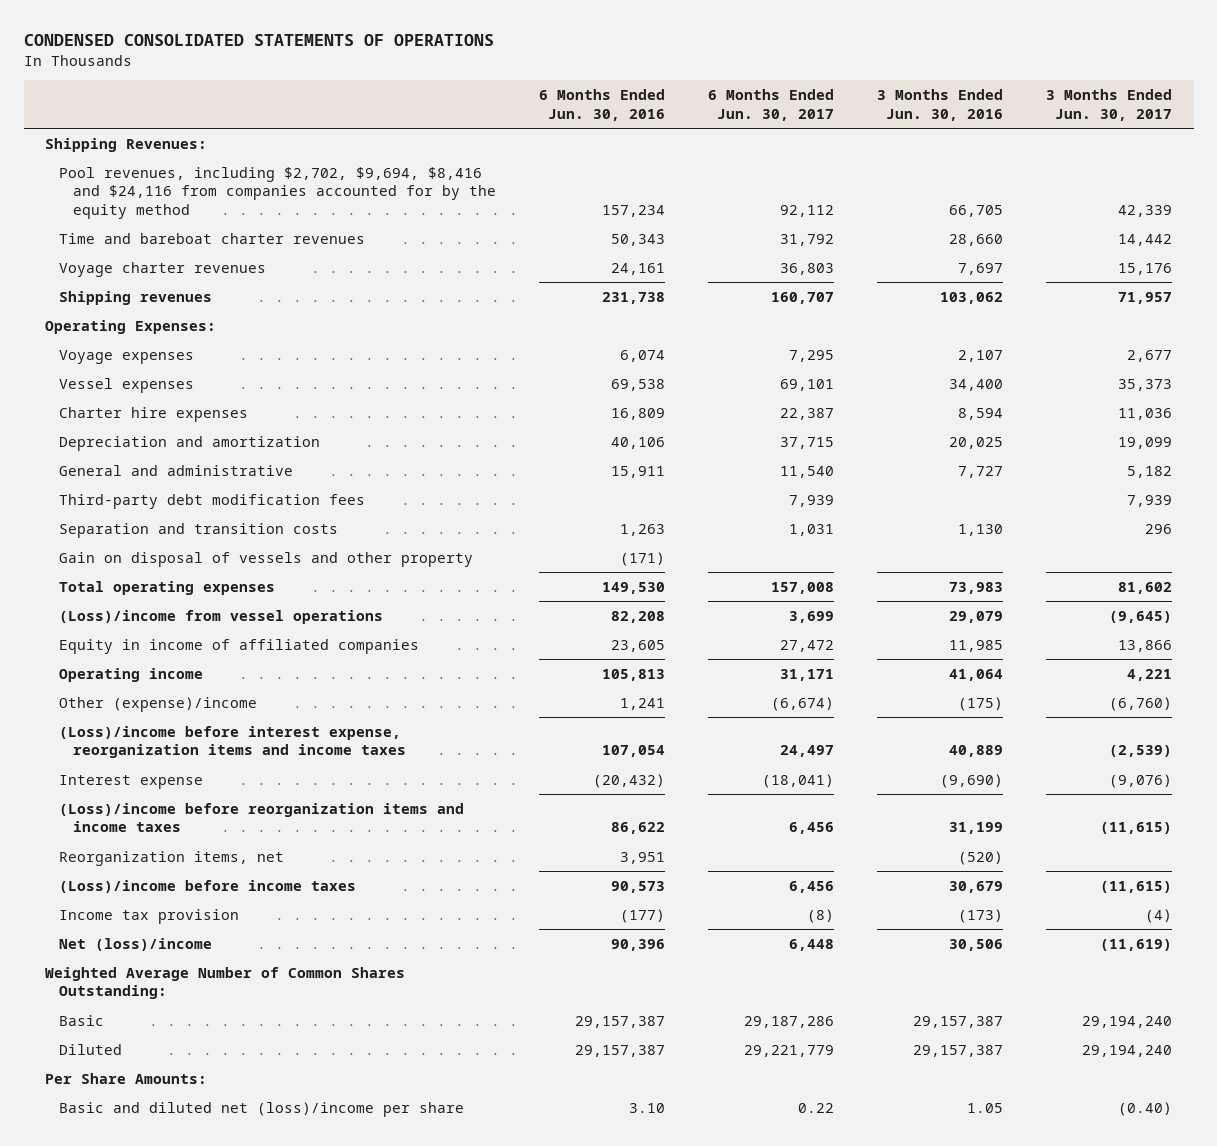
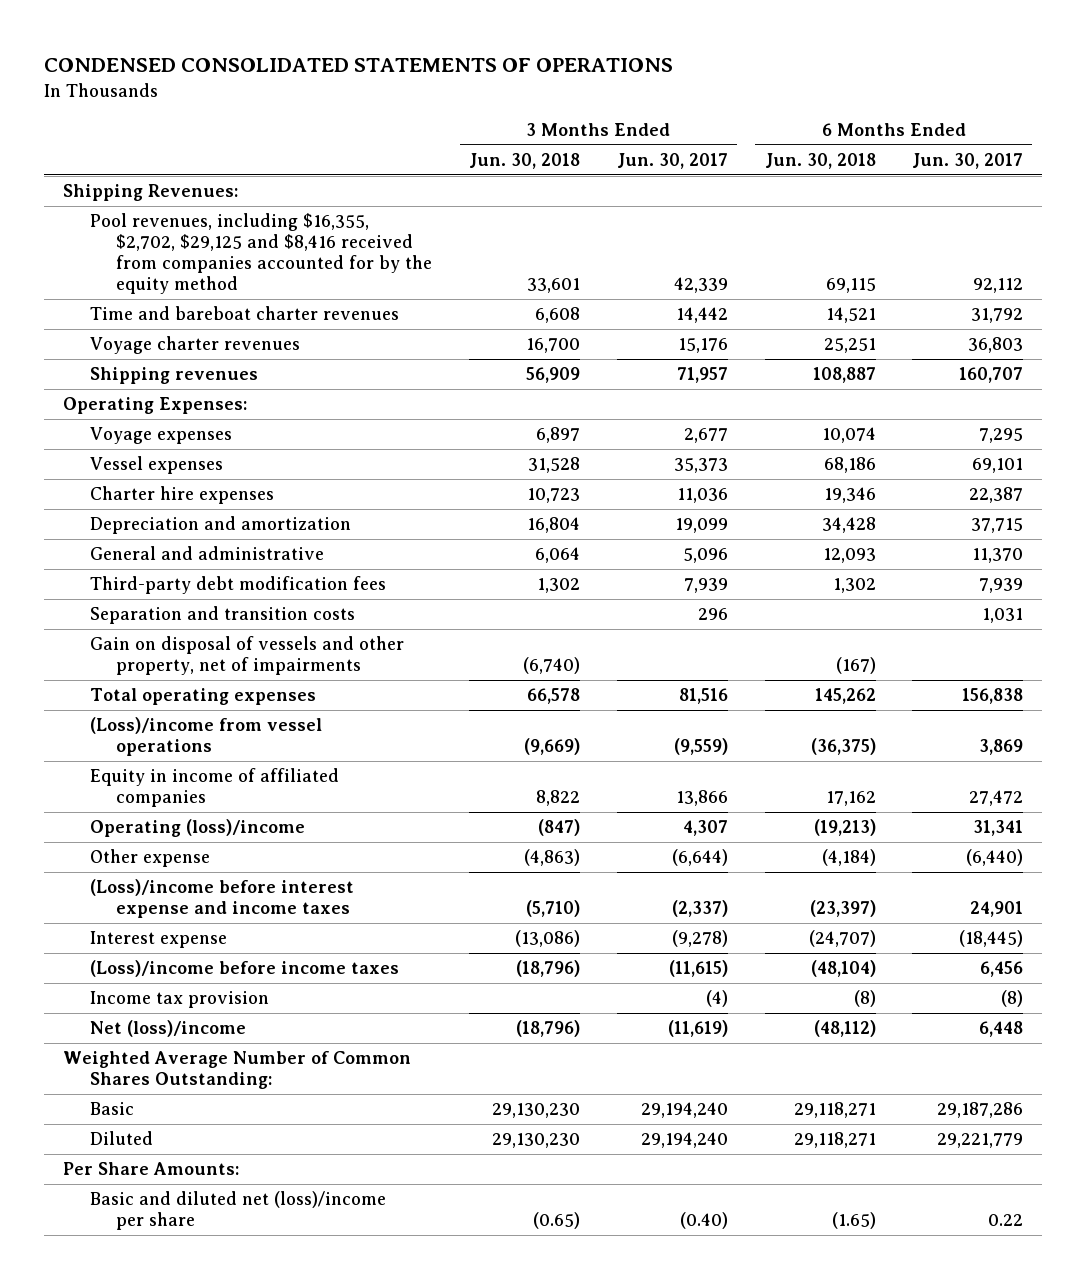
[539,89,666,121] 6 Months Ended Jun. 30, 2016 -> none
[877,89,1004,121] 3 Months Ended Jun. 30, 2016 -> none
none -> [469,153,581,170] Jun. 30, 2018
none -> [764,153,876,170] Jun. 30, 2018
[59,166,496,219] Pool revenues, including $2,702, $9,694, $8,416 and $24,116 from companies accounted for by the equity method -> [89,213,433,295] Pool revenues, including $16,355, $2,702, $29,125 and $8,416 received from companies accounted for by the equity method
[780,465,835,478] 11,540 -> [972,548,1024,564] 11,370
[1127,465,1173,478] 5,182 -> [682,548,728,564] 5,096
[59,551,474,567] Gain on disposal of vessels and other property -> [89,636,404,676] Gain on disposal of vessels and other property, net of impairments
[771,581,835,594] 157,008 -> [962,688,1024,705] 156,838
[1118,581,1173,594] 81,602 -> [678,688,728,705] 81,516
[789,610,835,623] 3,699 -> [979,739,1024,756] 3,869
[1109,610,1173,623] (9,645) -> [673,738,728,756] (9,559)
[59,802,465,833] (Loss)/income before reorganization items and income taxes -> none
[59,850,285,866] Reorganization items, net -> none
[59,667,204,682] Operating income -> [89,819,305,838] Operating (loss)/income
[780,668,835,681] 31,171 -> [973,820,1024,837] 31,341
[1127,668,1173,681] 4,221 -> [682,820,728,837] 4,307
[59,696,258,712] Other (expense)/income -> [89,849,210,868] Other expense
[771,696,835,711] (6,674) -> [966,849,1024,867] (6,440)
[1109,696,1173,711] (6,760) -> [671,849,728,867] (6,644)
[59,725,406,759] (Loss)/income before interest expense, reorganization items and income taxes -> [89,879,354,919] (Loss)/income before interest expense and income taxes
[780,745,835,758] 24,497 -> [970,901,1024,918] 24,901
[1109,745,1173,758] (2,539) -> [671,900,728,918] (2,337)
[762,773,835,788] (18,041) -> [959,930,1024,948] (18,445)
[1109,773,1173,788] (9,076) -> [671,930,728,948] (9,278)

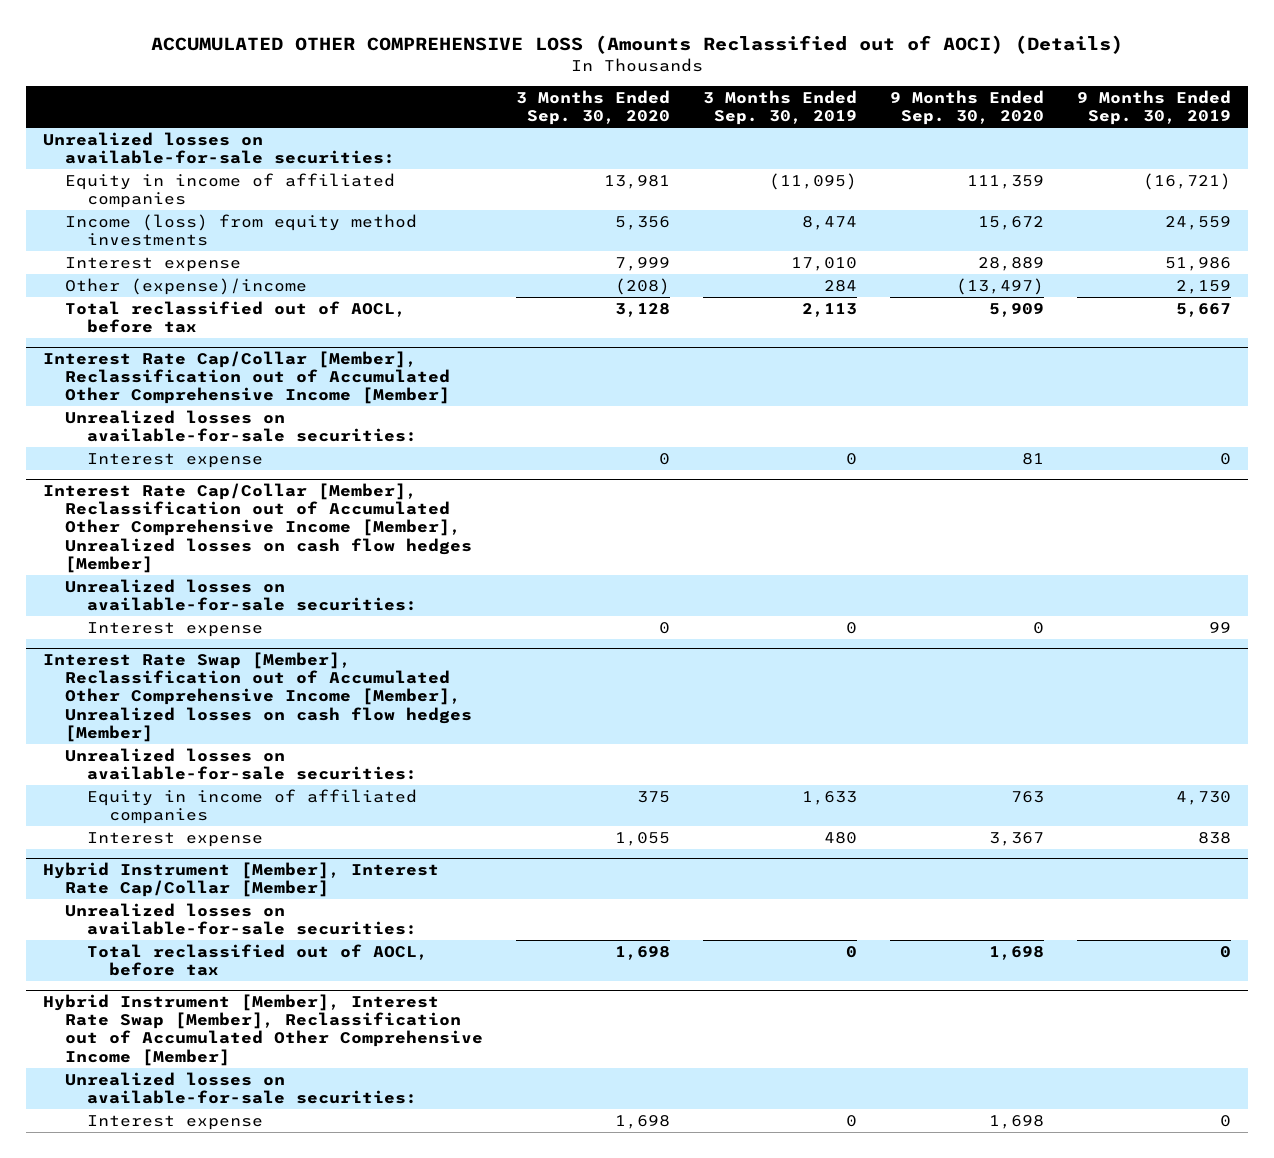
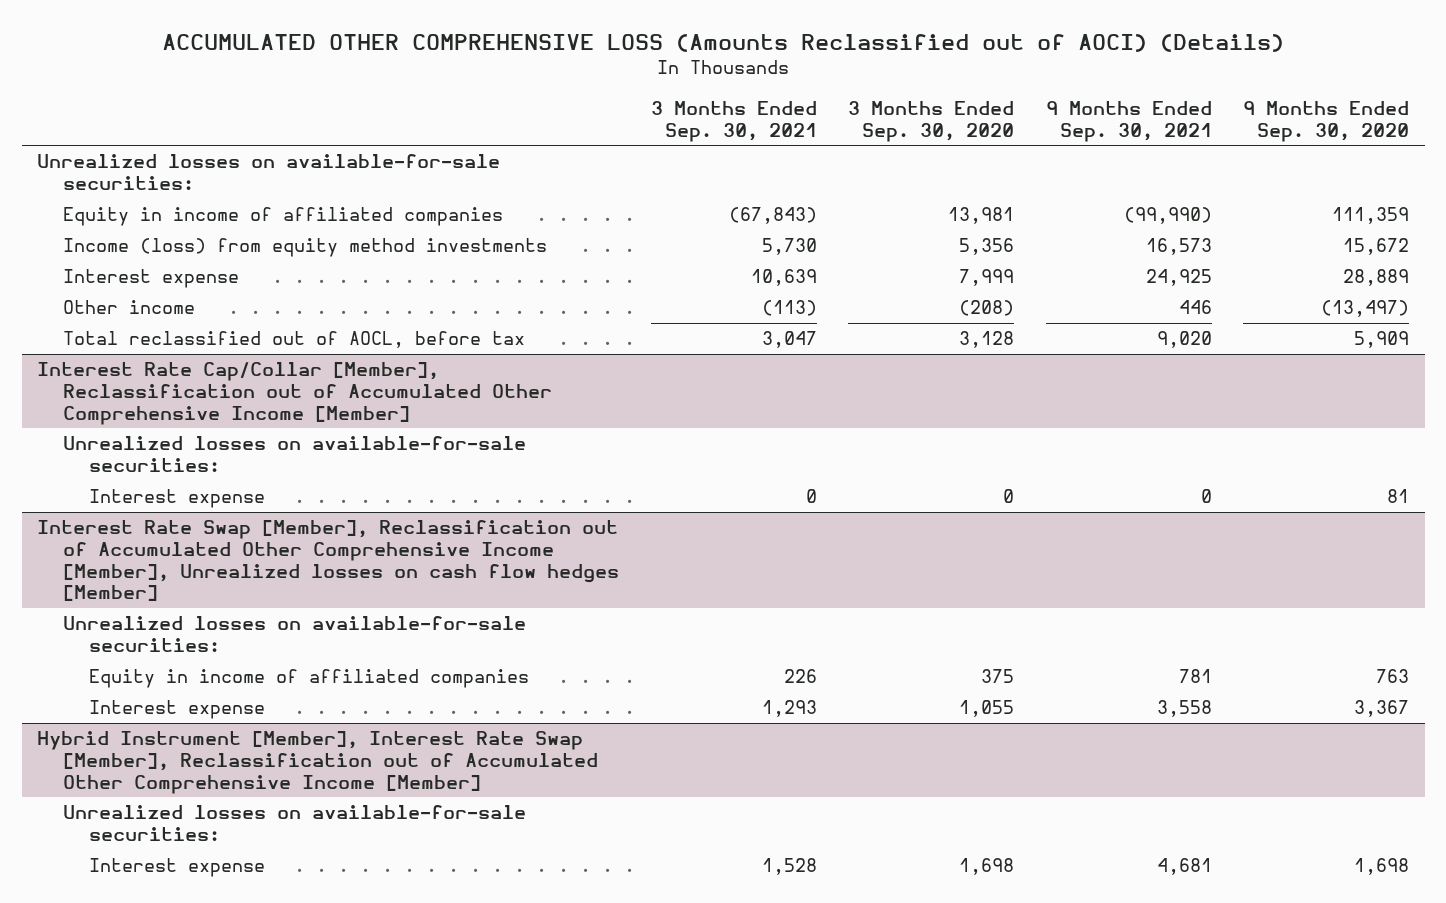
[702,90,857,126] 3 Months Ended Sep. 30, 2019 -> none
[1077,90,1232,126] 9 Months Ended Sep. 30, 2019 -> none
none -> [650,100,817,142] 3 Months Ended Sep. 30, 2021
none -> [1045,100,1212,142] 9 Months Ended Sep. 30, 2021
[64,277,307,295] Other (expense)/income -> [63,300,196,315] Other income
[42,482,472,573] Interest Rate Cap/Collar [Member], Reclassification out of Accumulated Other Comprehensive Income [Member], Unrealized losses on cash flow hedges [Member] -> none
[64,578,417,612] Unrealized losses on available-for-sale securities: -> none
[86,621,263,637] Interest expense -> none
[42,861,439,898] Hybrid Instrument [Member], Interest Rate Cap/Collar [Member] -> none
[64,902,417,936] Unrealized losses on available-for-sale securities: -> none
[86,943,428,977] Total reclassified out of AOCL, before tax -> none

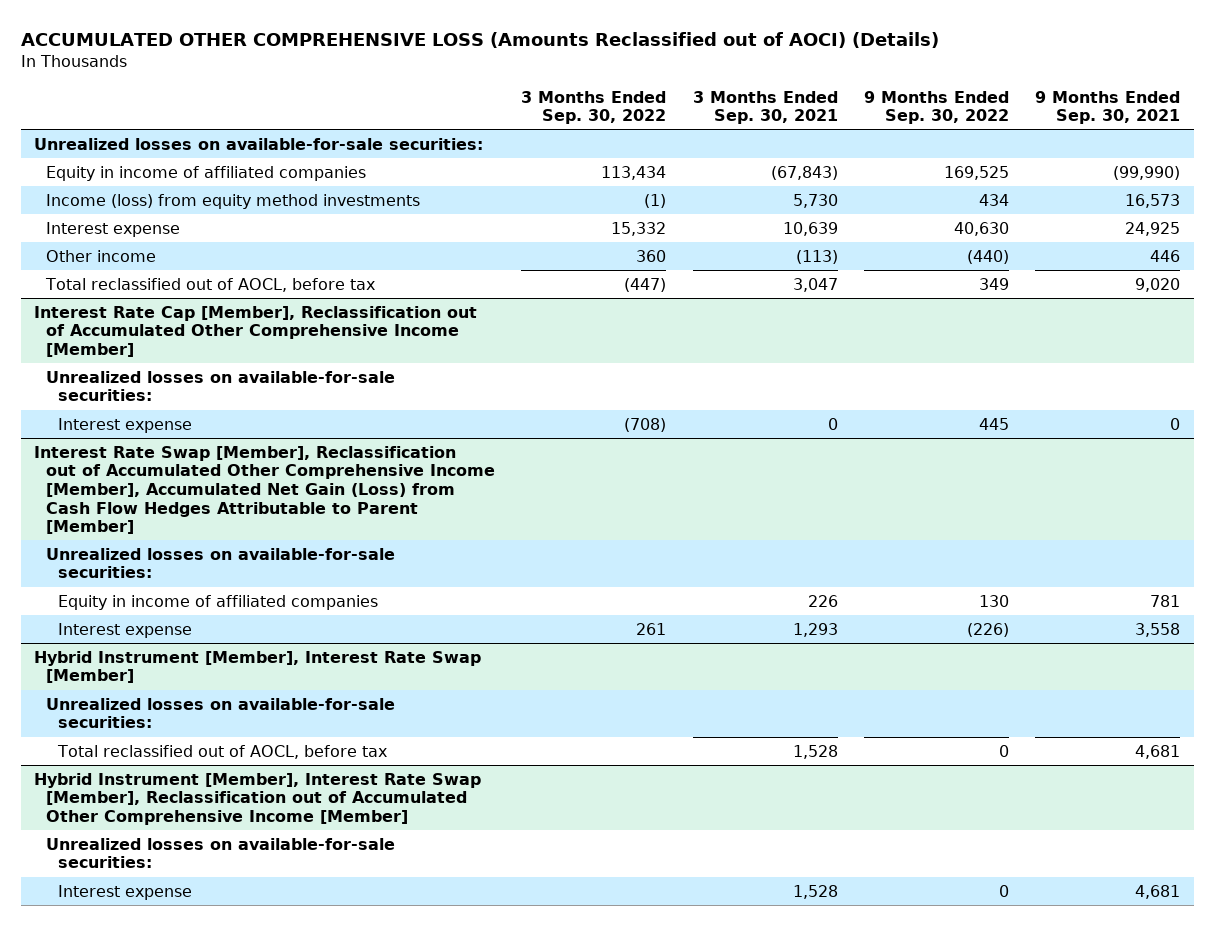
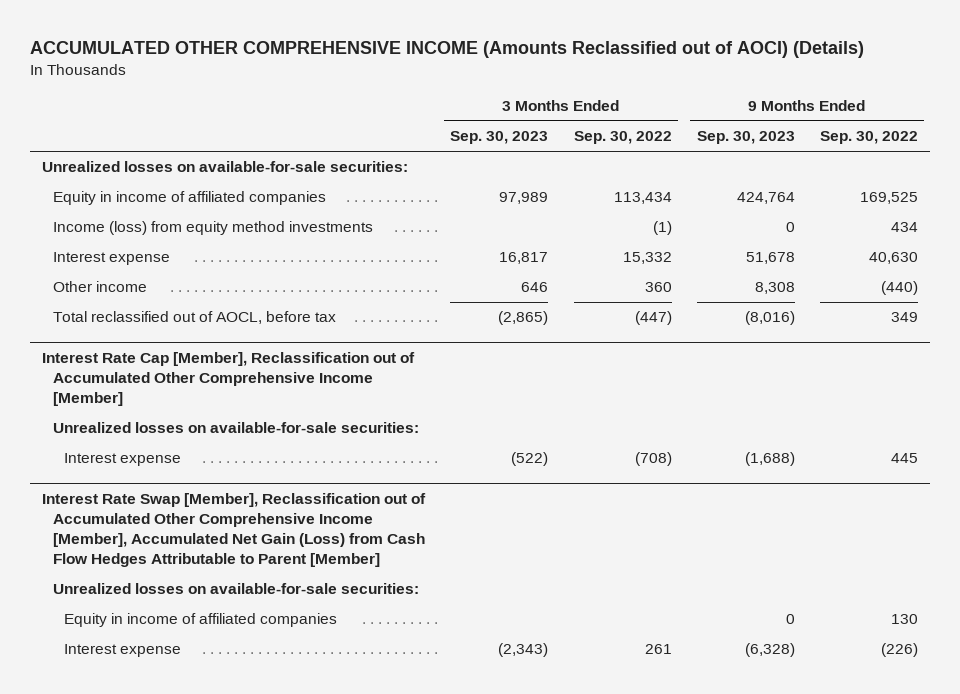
[21,31,940,48] ACCUMULATED OTHER COMPREHENSIVE LOSS (Amounts Reclassified out of AOCI) (Details) -> [29,40,864,58] ACCUMULATED OTHER COMPREHENSIVE INCOME (Amounts Reclassified out of AOCI) (Details)
[692,90,838,125] 3 Months Ended Sep. 30, 2021 -> none
[1035,90,1181,125] 9 Months Ended Sep. 30, 2021 -> none
none -> [450,131,549,145] Sep. 30, 2023
none -> [696,131,795,145] Sep. 30, 2023
[34,650,482,684] Hybrid Instrument [Member], Interest Rate Swap [Member] -> none
[46,697,396,729] Unrealized losses on available-for-sale securities: -> none
[56,744,387,759] Total reclassified out of AOCL, before tax -> none
[34,772,482,826] Hybrid Instrument [Member], Interest Rate Swap [Member], Reclassification out of Accumulated Other Comprehensive Income [Member] -> none
[46,837,396,869] Unrealized losses on available-for-sale securities: -> none
[57,884,192,900] Interest expense -> none

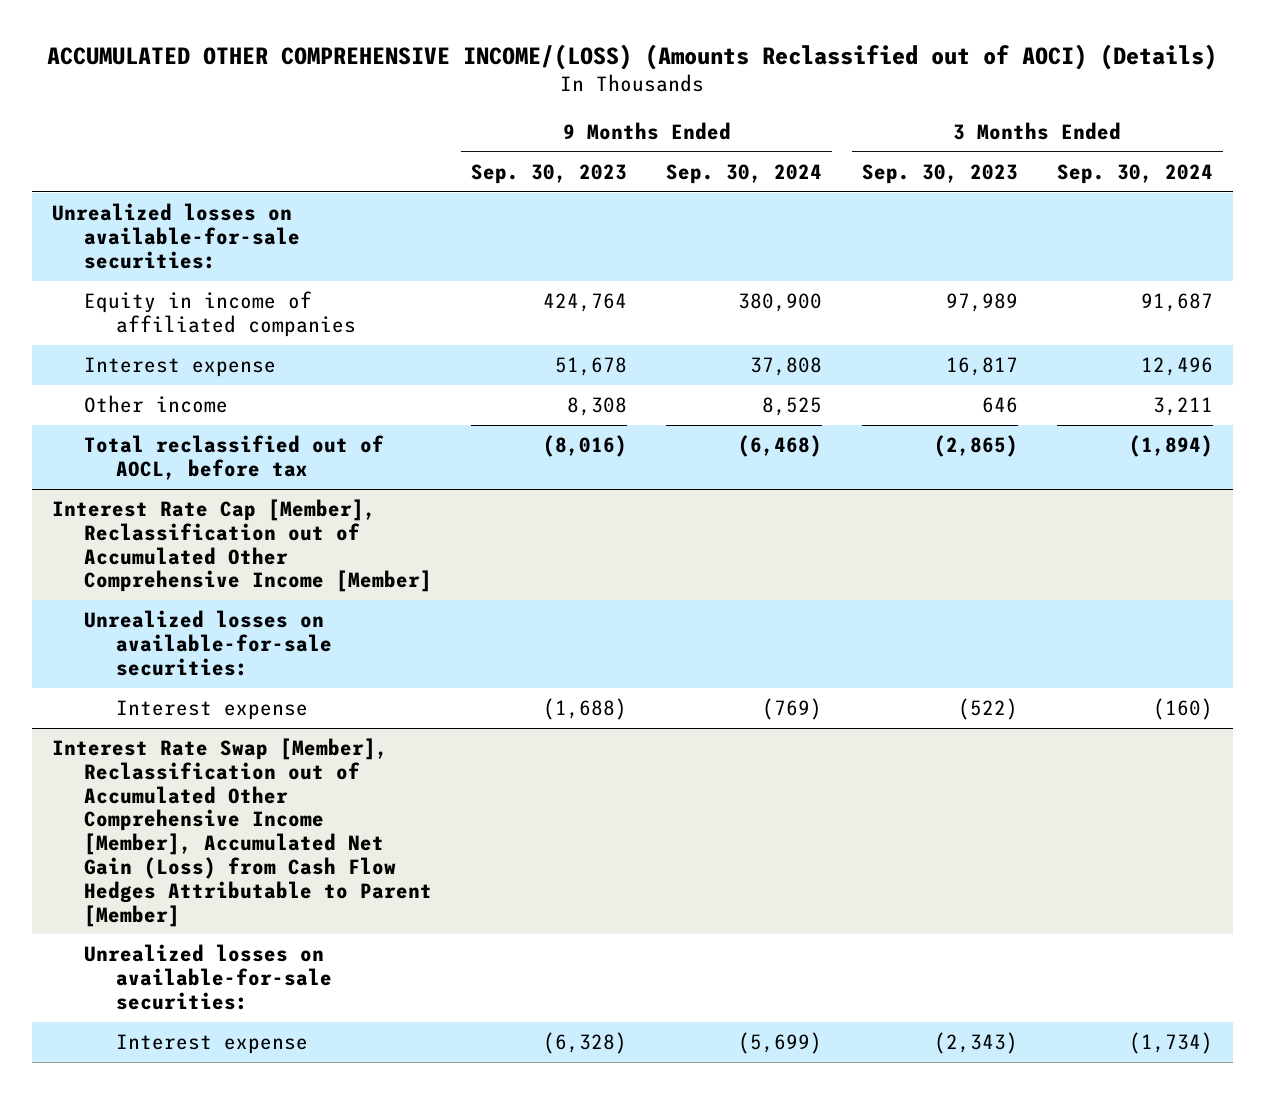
[29,40,864,58] ACCUMULATED OTHER COMPREHENSIVE INCOME (Amounts Reclassified out of AOCI) (Details) -> [47,43,1218,70] ACCUMULATED OTHER COMPREHENSIVE INCOME/(LOSS) (Amounts Reclassified out of AOCI) (Details)
[573,131,672,145] Sep. 30, 2022 -> none
[819,131,918,145] Sep. 30, 2022 -> none
none -> [666,163,823,184] Sep. 30, 2024
none -> [1056,163,1213,184] Sep. 30, 2024
[53,221,374,236] Income (loss) from equity method investments -> none
[64,613,338,628] Equity in income of affiliated companies -> none

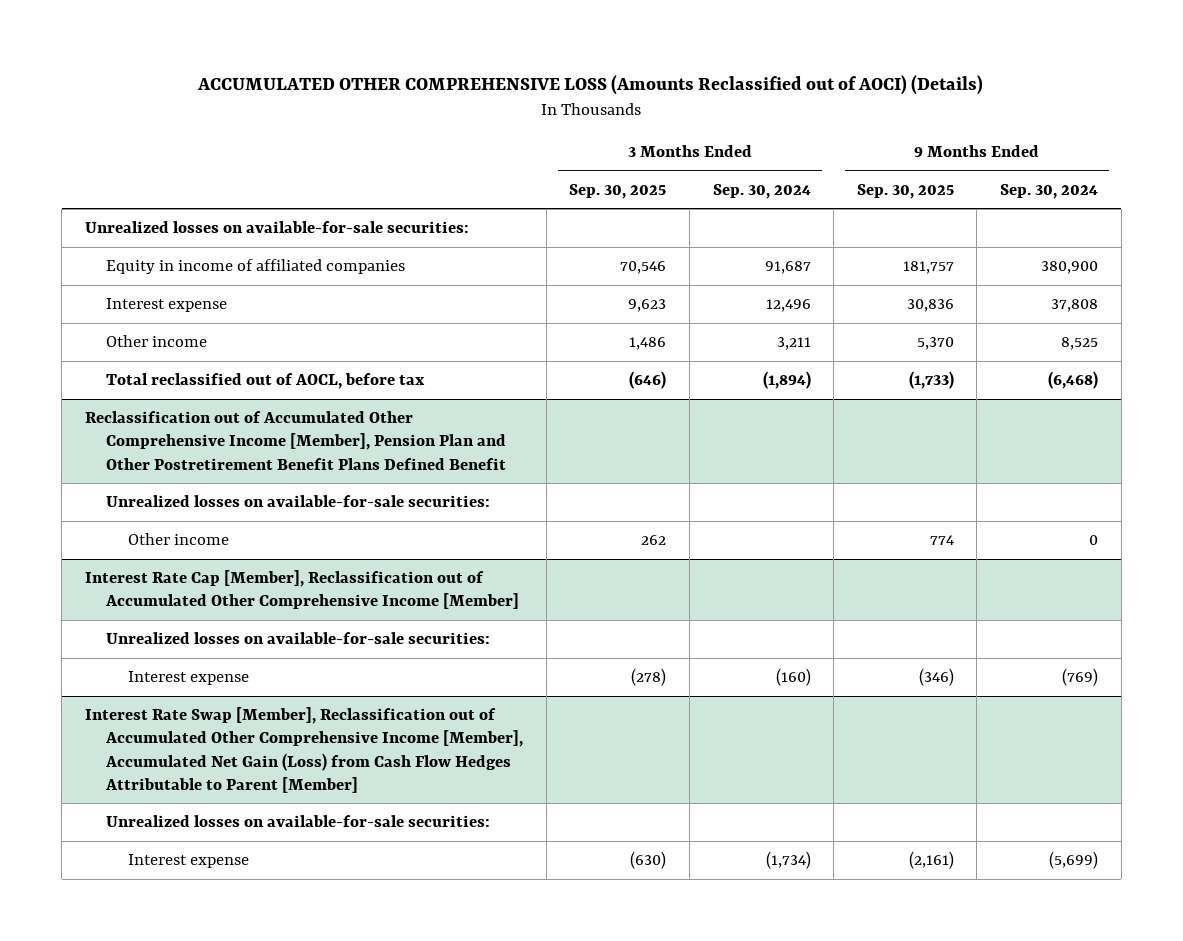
[47,43,1218,70] ACCUMULATED OTHER COMPREHENSIVE INCOME/(LOSS) (Amounts Reclassified out of AOCI) (Details) -> [197,75,984,96] ACCUMULATED OTHER COMPREHENSIVE LOSS (Amounts Reclassified out of AOCI) (Details)
[471,163,628,184] Sep. 30, 2023 -> none
[861,163,1018,184] Sep. 30, 2023 -> none
none -> [569,183,667,199] Sep. 30, 2025
none -> [856,183,954,199] Sep. 30, 2025
none -> [84,411,507,470] Reclassification out of Accumulated Other Comprehensive Income [Member], Pension Plan and Other Postretirement Benefit Plans Defined Benefit
none -> [106,495,491,508] Unrealized losses on available-for-sale securities:
none -> [127,533,229,546] Other income

